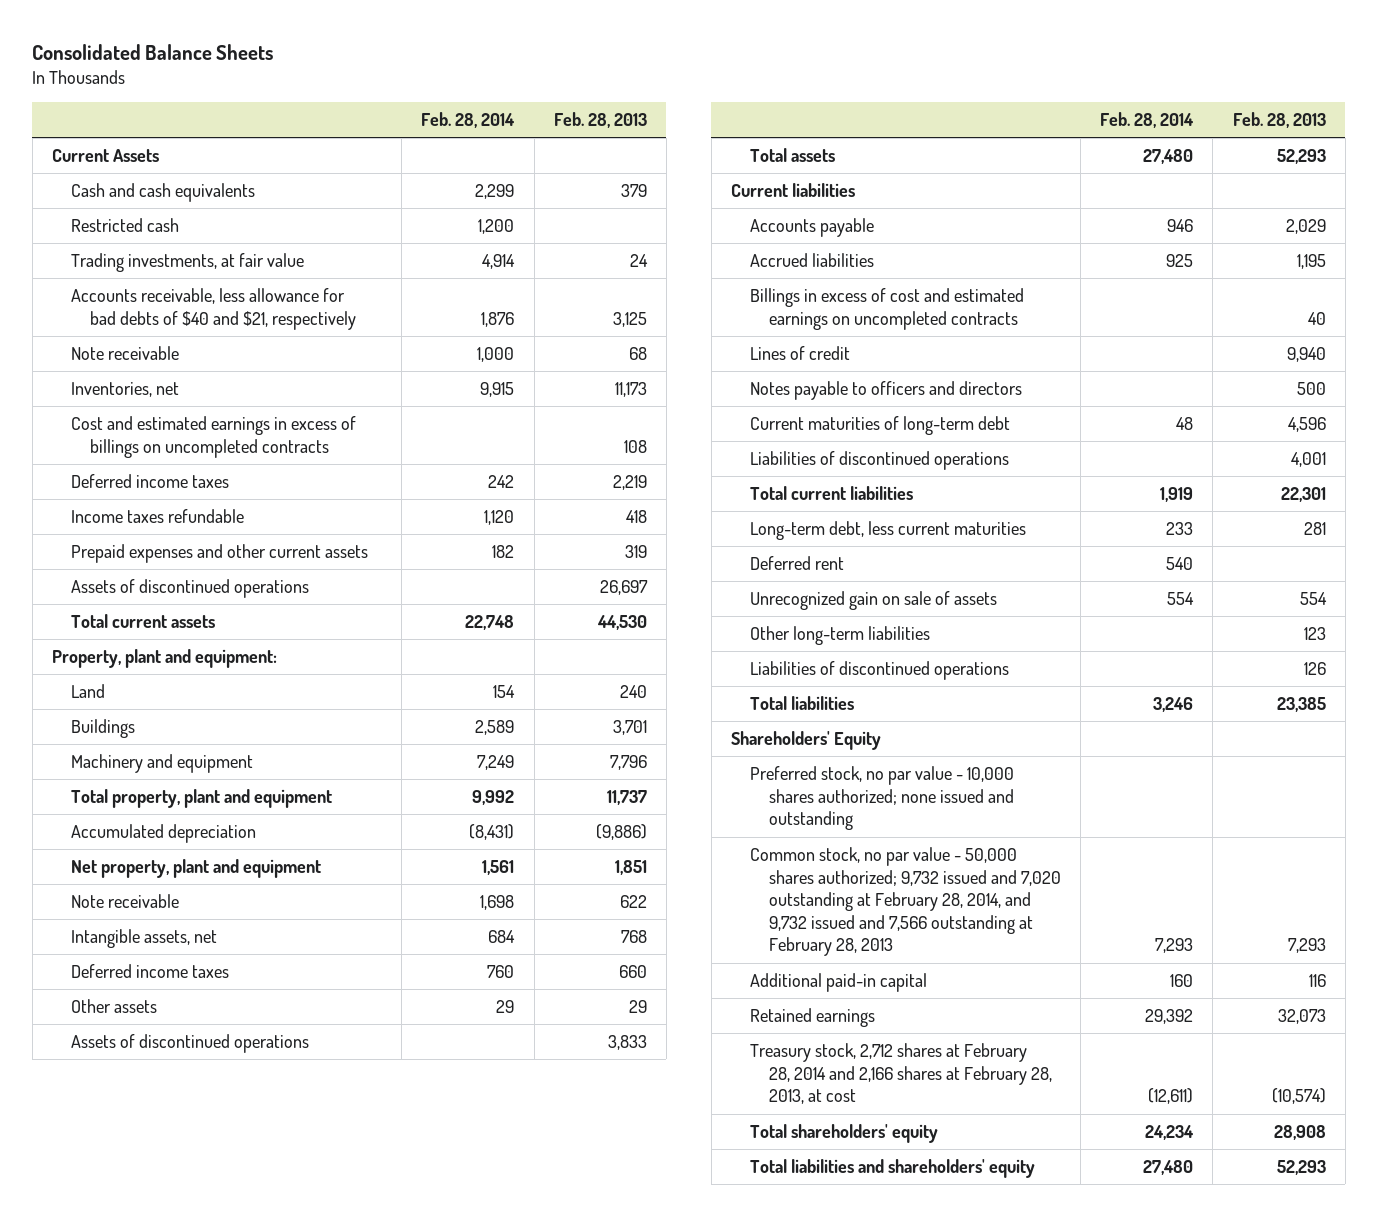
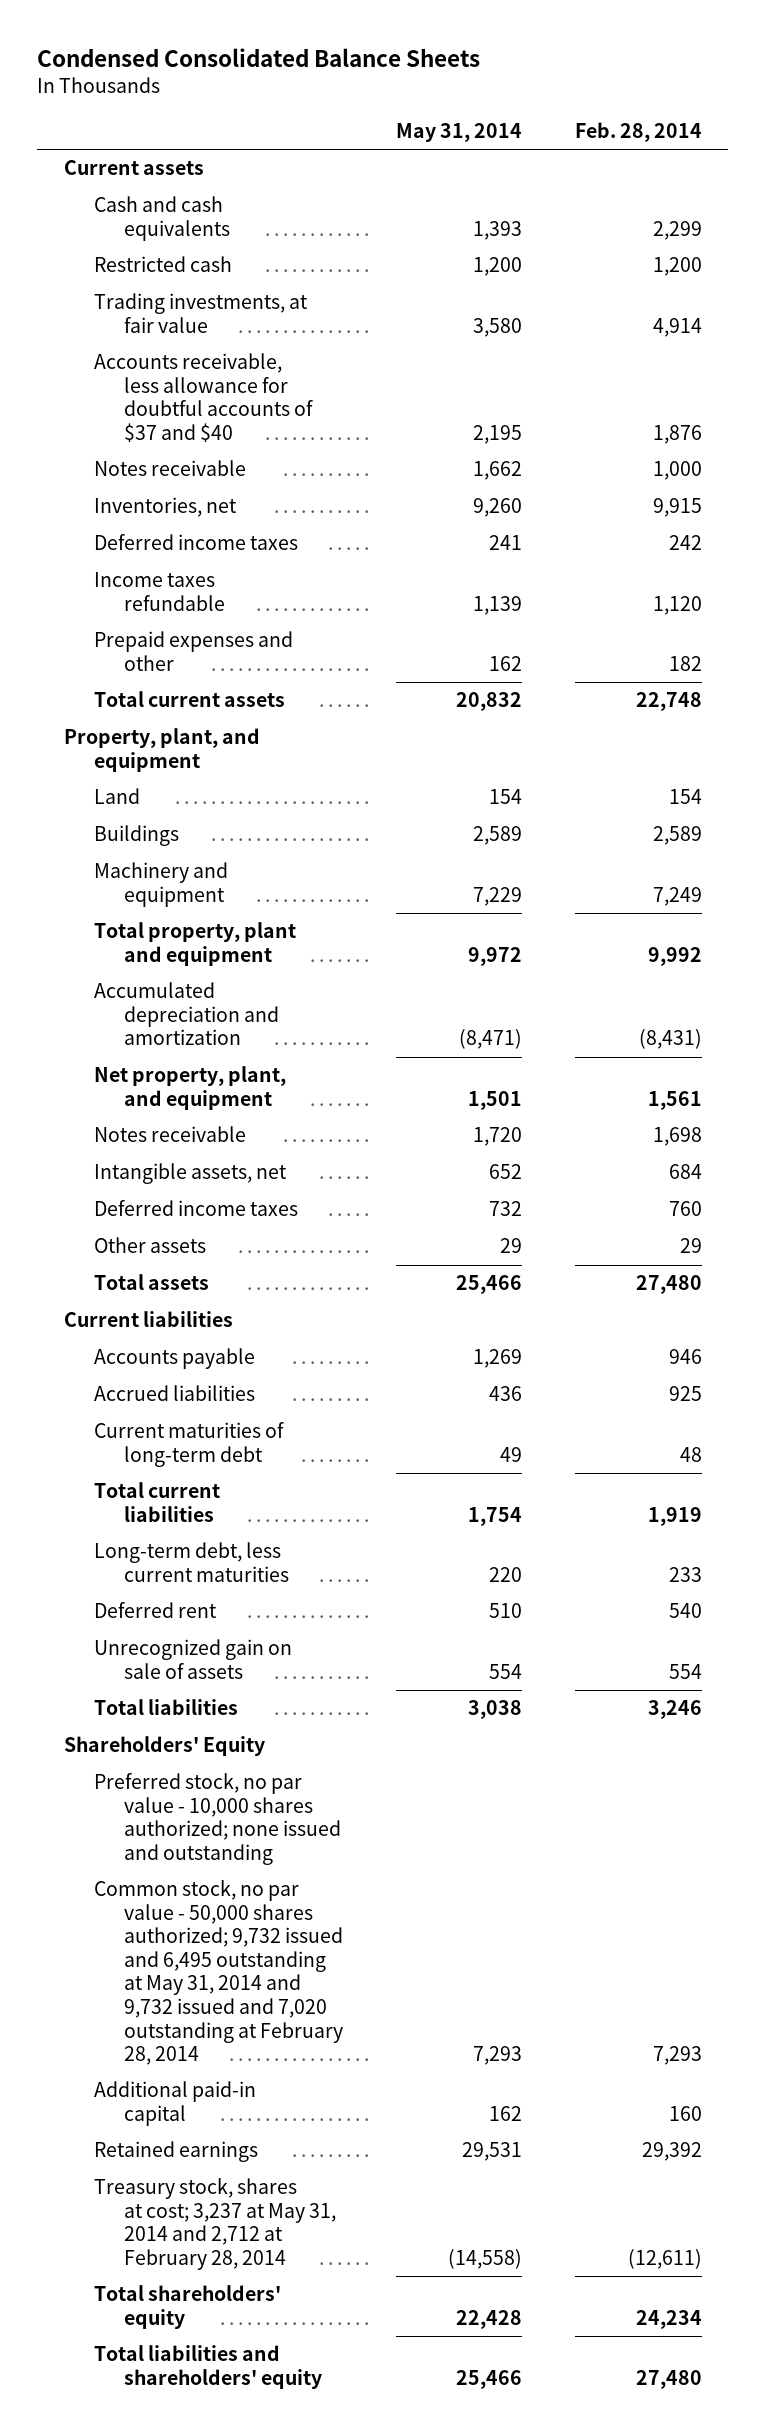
[32,43,274,60] Consolidated Balance Sheets -> [37,48,481,68] Condensed Consolidated Balance Sheets
[553,112,647,129] Feb. 28, 2013 -> none
none -> [395,123,522,143] May 31, 2014
[51,149,159,163] Current Assets -> [63,160,204,176] Current assets
[70,288,356,330] Accounts receivable, less allowance for bad debts of $40 and $21, respectively -> [93,353,313,442] Accounts receivable, less allowance for doubtful accounts of $37 and $40
[70,346,179,361] Note receivable -> [93,460,246,477] Notes receivable
[70,416,356,458] Cost and estimated earnings in excess of billings on uncompleted contracts -> none
[70,579,309,599] Assets of discontinued operations -> none
[70,544,368,564] Prepaid expenses and other current assets -> [93,631,293,671] Prepaid expenses and other
[51,649,277,669] Property, plant and equipment: -> [63,728,260,772] Property, plant, and equipment
[70,824,256,844] Accumulated depreciation -> [93,982,279,1046] Accumulated depreciation and amortization
[70,859,321,879] Net property, plant and equipment -> [93,1066,286,1110] Net property, plant, and equipment
[70,894,179,909] Note receivable -> [93,1126,246,1143] Notes receivable
[70,1034,309,1054] Assets of discontinued operations -> none
[749,288,1024,330] Billings in excess of cost and estimated earnings on uncompleted contracts -> none
[749,346,850,361] Lines of credit -> none
[749,381,1022,401] Notes payable to officers and directors -> none
[749,451,1009,471] Liabilities of discontinued operations -> none
[749,626,930,646] Other long-term liabilities -> none
[749,661,1009,681] Liabilities of discontinued operations -> none
[749,847,1061,957] Common stock, no par value - 50,000 shares authorized; 9,732 issued and 7,020 outstanding at February 28, 2014, and 9,732 issued and 7,566 outstanding at February 28, 2013 -> [93,1880,343,2066] Common stock, no par value - 50,000 shares authorized; 9,732 issued and 6,495 outstanding at May 31, 2014 and 9,732 issued and 7,020 outstanding at February 28, 2014
[749,1043,1052,1105] Treasury stock, 2,712 shares at February 28, 2014 and 2,166 shares at February 28, 2013, at cost -> [93,2178,336,2270] Treasury stock, shares at cost; 3,237 at May 31, 2014 and 2,712 at February 28, 2014

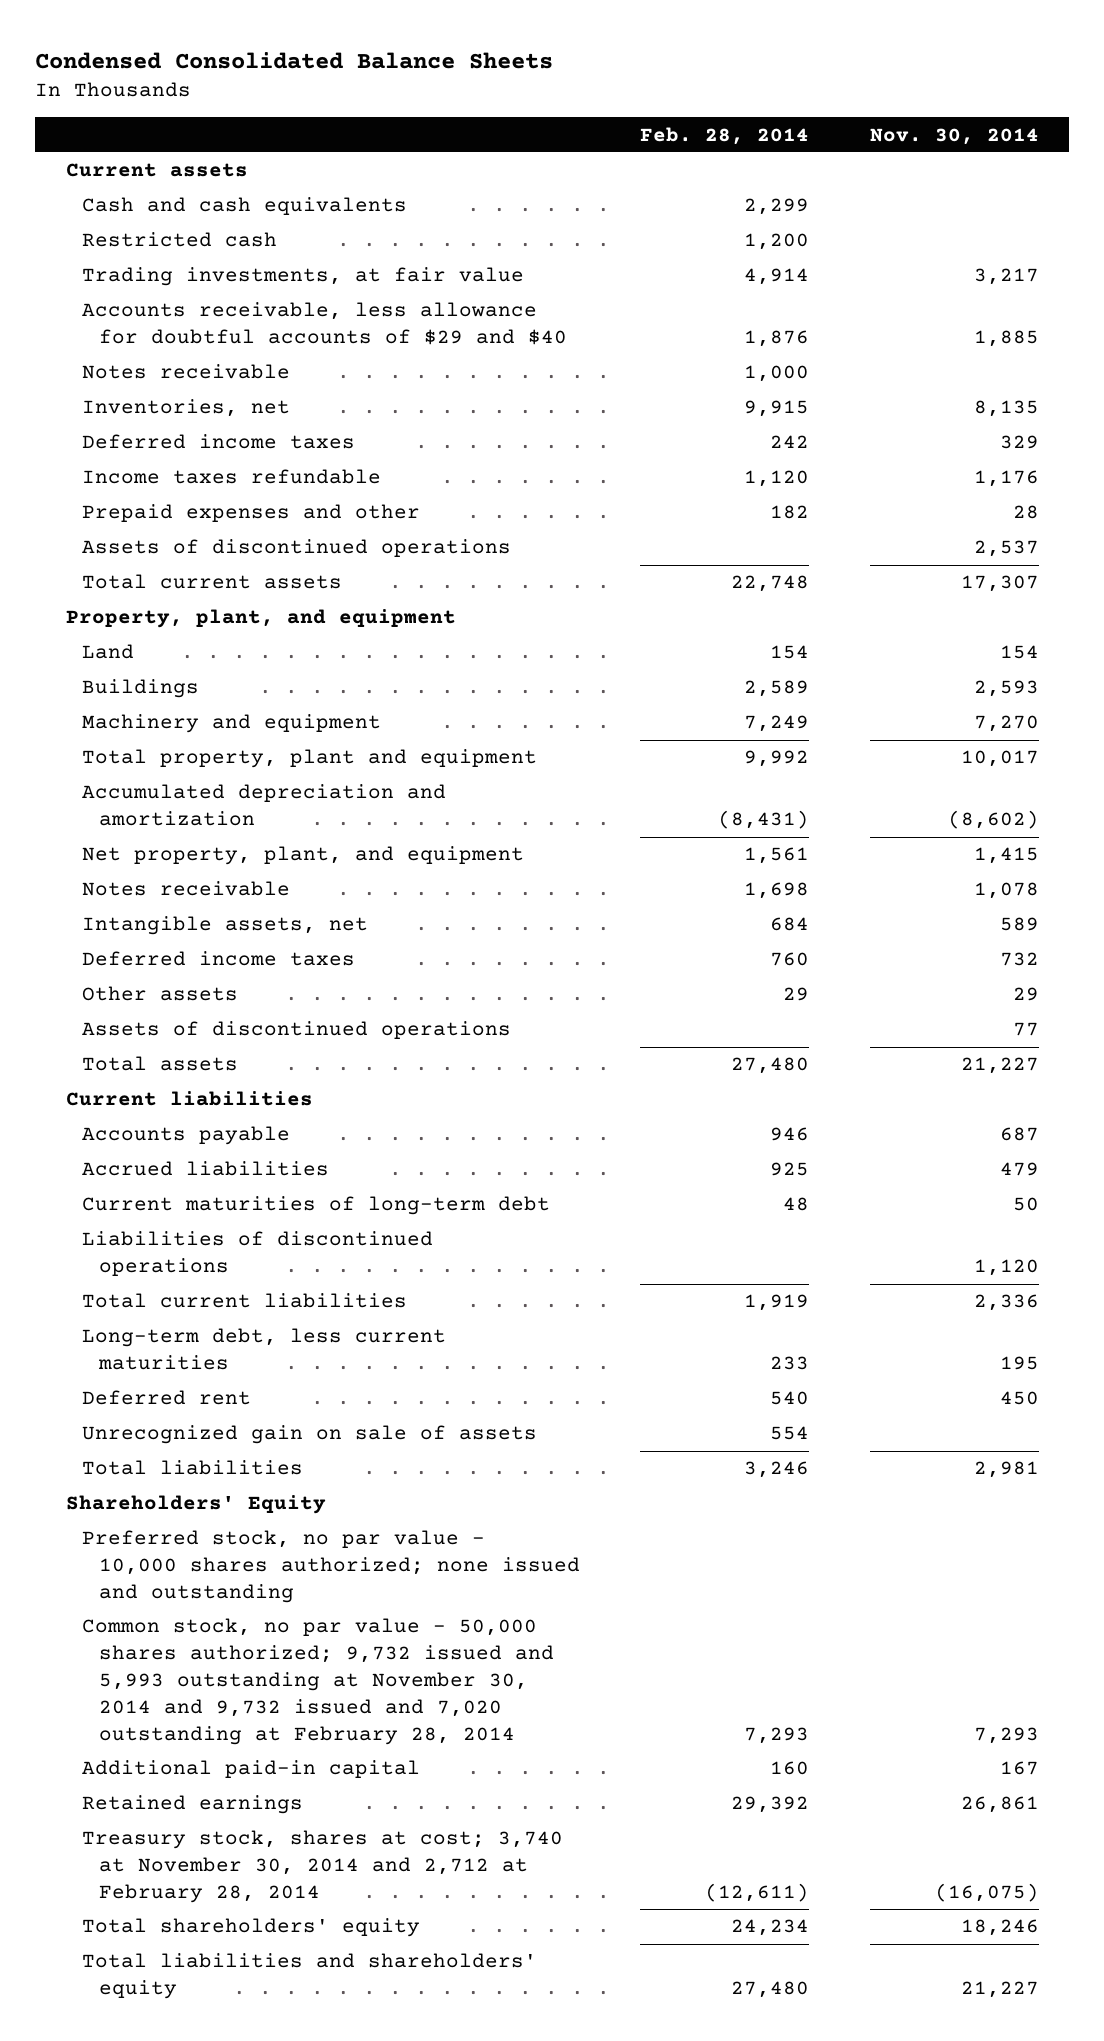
[395,123,522,143] May 31, 2014 -> none
none -> [869,127,1039,145] Nov. 30, 2014
[93,353,313,442] Accounts receivable, less allowance for doubtful accounts of $37 and $40 -> [82,302,568,346] Accounts receivable, less allowance for doubtful accounts of $29 and $40
none -> [82,539,512,558] Assets of discontinued operations
none -> [82,1021,512,1040] Assets of discontinued operations
none -> [82,1231,434,1277] Liabilities of discontinued operations
[93,1880,343,2066] Common stock, no par value - 50,000 shares authorized; 9,732 issued and 6,495 outstanding at May 31, 2014 and 9,732 issued and 7,020 outstanding at February 28, 2014 -> [82,1618,555,1746] Common stock, no par value - 50,000 shares authorized; 9,732 issued and 5,993 outstanding at November 30, 2014 and 9,732 issued and 7,020 outstanding at February 28, 2014
[93,2178,336,2270] Treasury stock, shares at cost; 3,237 at May 31, 2014 and 2,712 at February 28, 2014 -> [82,1830,564,1904] Treasury stock, shares at cost; 3,740 at November 30, 2014 and 2,712 at February 28, 2014

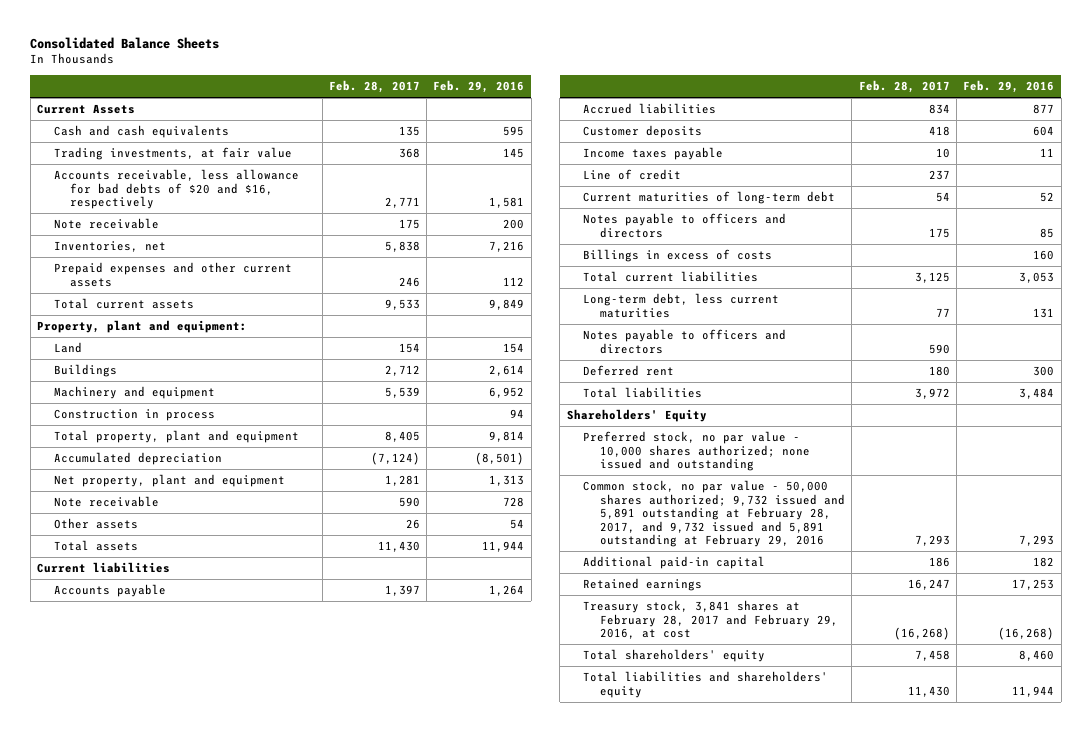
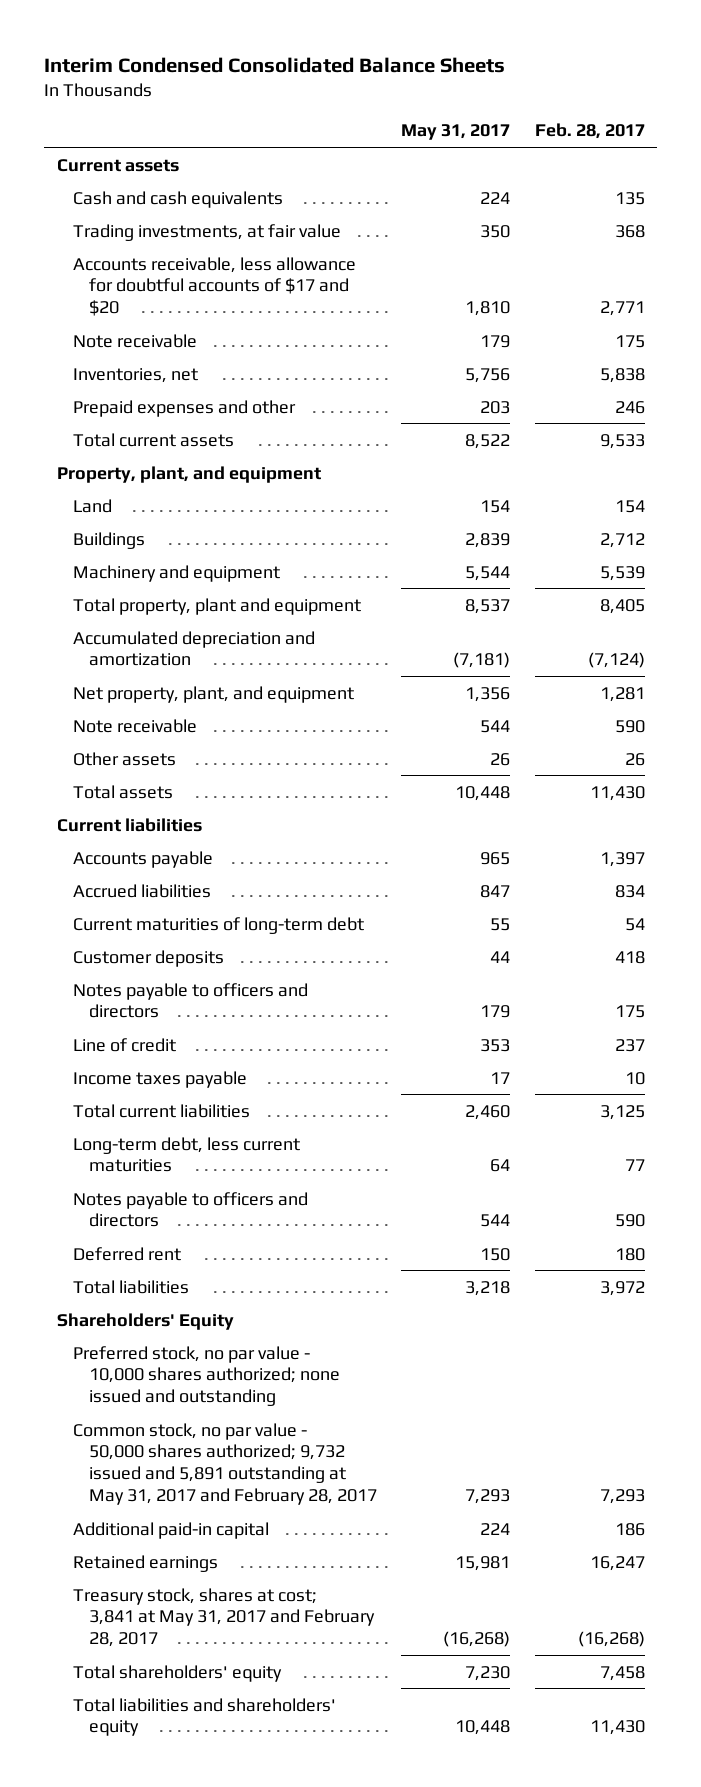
[30,36,220,49] Consolidated Balance Sheets -> [44,56,506,73] Interim Condensed Consolidated Balance Sheets
[433,80,525,94] Feb. 29, 2016 -> none
none -> [401,124,511,141] May 31, 2017
[36,104,135,115] Current Assets -> [56,158,179,172] Current assets
[53,169,299,210] Accounts receivable, less allowance for bad debts of $20 and $16, respectively -> [72,256,356,317] Accounts receivable, less allowance for doubtful accounts of $17 and $20
[53,262,292,287] Prepaid expenses and other current assets -> [72,399,296,417] Prepaid expenses and other
[36,320,247,334] Property, plant and equipment: -> [56,465,321,483] Property, plant, and equipment
[53,409,215,422] Construction in process -> none
[53,452,222,466] Accumulated depreciation -> [72,630,315,667] Accumulated depreciation and amortization
[53,474,285,488] Net property, plant and equipment -> [72,685,354,703] Net property, plant, and equipment
[583,125,703,139] Customer deposits -> [72,949,224,967] Customer deposits
[583,249,773,263] Billings in excess of costs -> none
[583,169,682,181] Line of credit -> [72,1037,176,1052] Line of credit
[583,147,724,161] Income taxes payable -> [72,1070,247,1088] Income taxes payable
[583,480,845,548] Common stock, no par value - 50,000 shares authorized; 9,732 issued and 5,891 outstanding at February 28, 2017, and 9,732 issued and 5,891 outstanding at February 29, 2016 -> [72,1422,377,1506] Common stock, no par value - 50,000 shares authorized; 9,732 issued and 5,891 outstanding at May 31, 2017 and February 28, 2017
[583,600,838,640] Treasury stock, 3,841 shares at February 28, 2017 and February 29, 2016, at cost -> [72,1587,375,1648] Treasury stock, shares at cost; 3,841 at May 31, 2017 and February 28, 2017

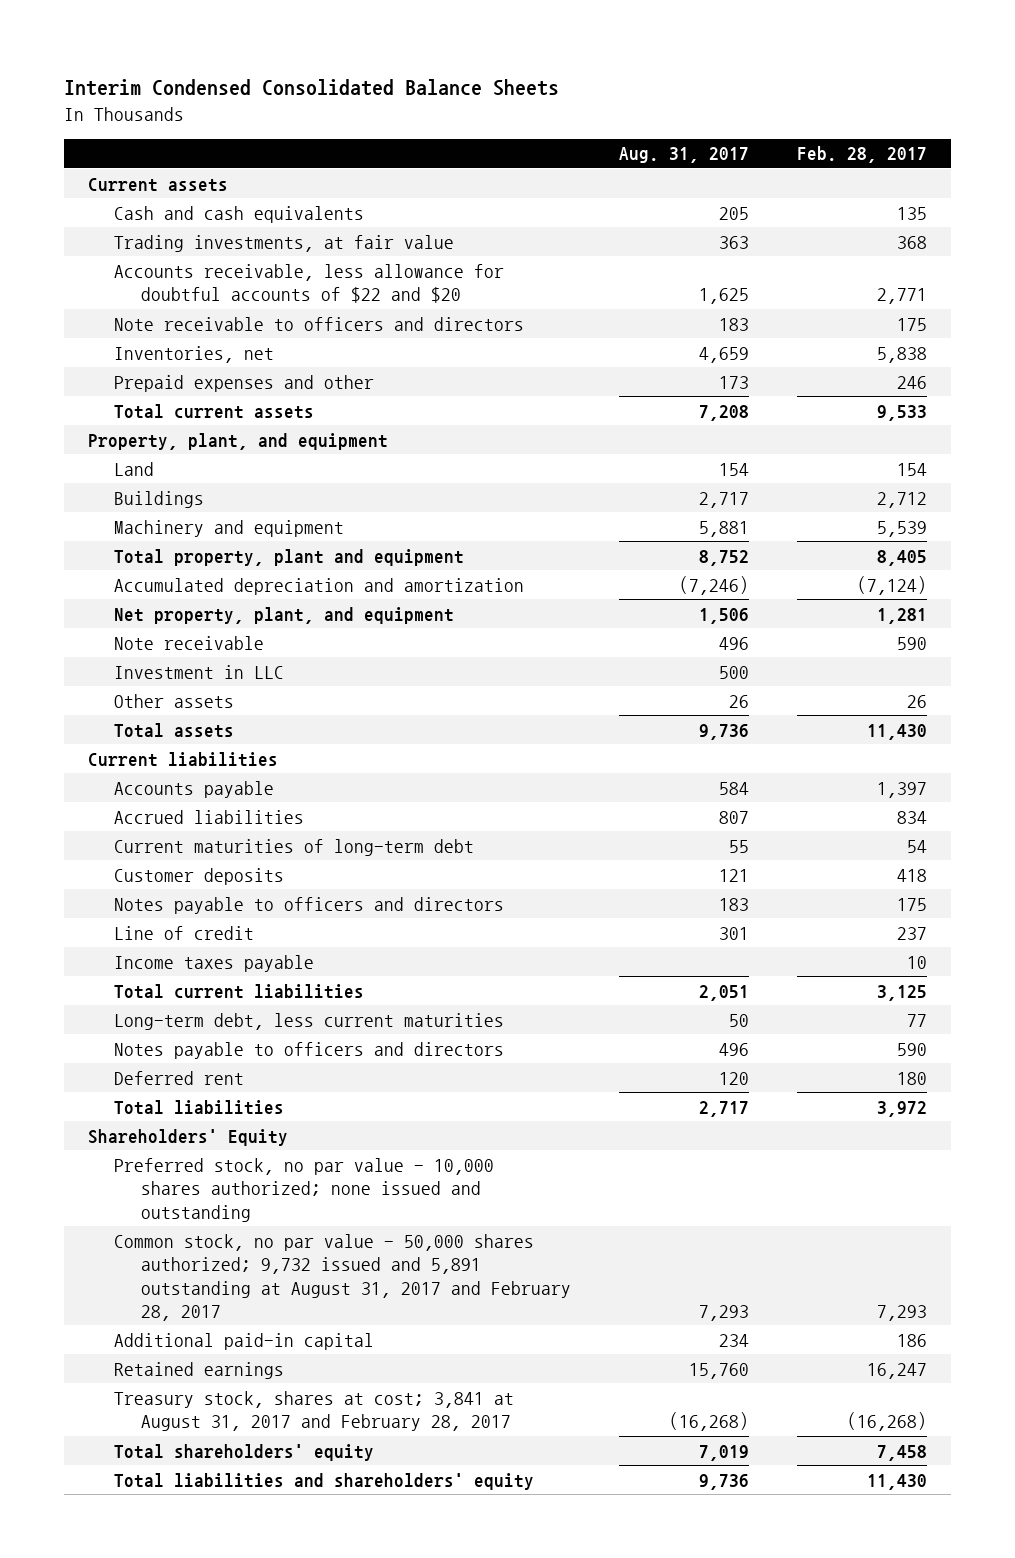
[401,124,511,141] May 31, 2017 -> none
none -> [618,147,749,164] Aug. 31, 2017
[72,256,356,317] Accounts receivable, less allowance for doubtful accounts of $17 and $20 -> [114,263,505,304] Accounts receivable, less allowance for doubtful accounts of $22 and $20
[72,333,197,348] Note receivable -> [114,316,525,331] Note receivable to officers and directors
none -> [114,664,285,679] Investment in LLC
[72,1422,377,1506] Common stock, no par value - 50,000 shares authorized; 9,732 issued and 5,891 outstanding at May 31, 2017 and February 28, 2017 -> [114,1233,571,1322] Common stock, no par value - 50,000 shares authorized; 9,732 issued and 5,891 outstanding at August 31, 2017 and February 28, 2017
[72,1587,375,1648] Treasury stock, shares at cost; 3,841 at May 31, 2017 and February 28, 2017 -> [114,1390,515,1432] Treasury stock, shares at cost; 3,841 at August 31, 2017 and February 28, 2017

